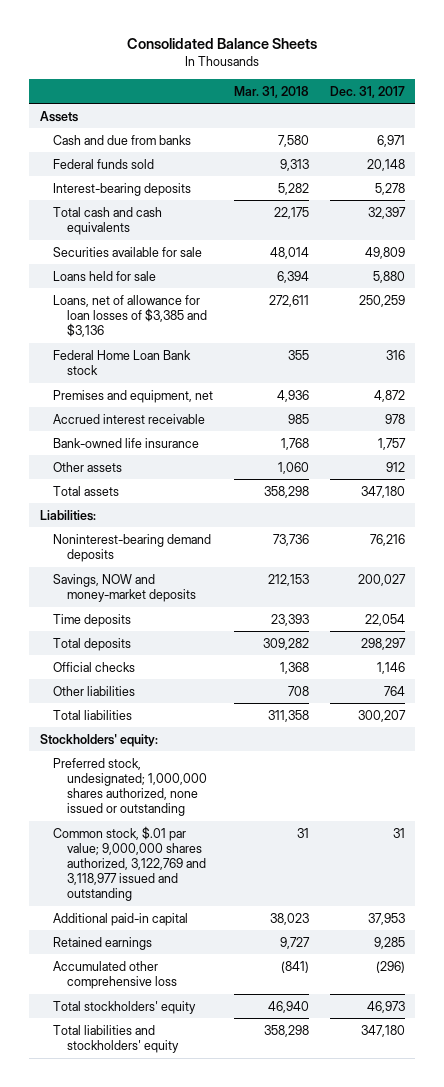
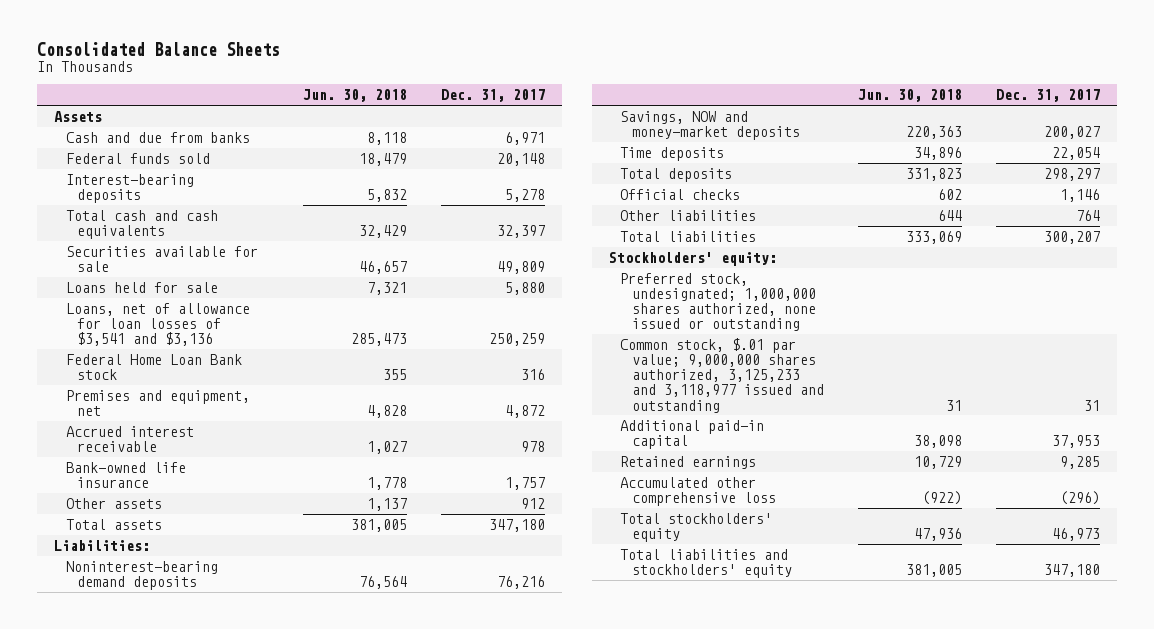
[233,85,309,98] Mar. 31, 2018 -> none
none -> [302,89,407,103] Jun. 30, 2018
[53,294,207,338] Loans, net of allowance for loan losses of $3,385 and $3,136 -> [65,302,250,347] Loans, net of allowance for loan losses of $3,541 and $3,136
[53,825,206,902] Common stock, $.01 par value; 9,000,000 shares authorized, 3,122,769 and 3,118,977 issued and outstanding -> [620,337,824,413] Common stock, $.01 par value; 9,000,000 shares authorized, 3,125,233 and 3,118,977 issued and outstanding

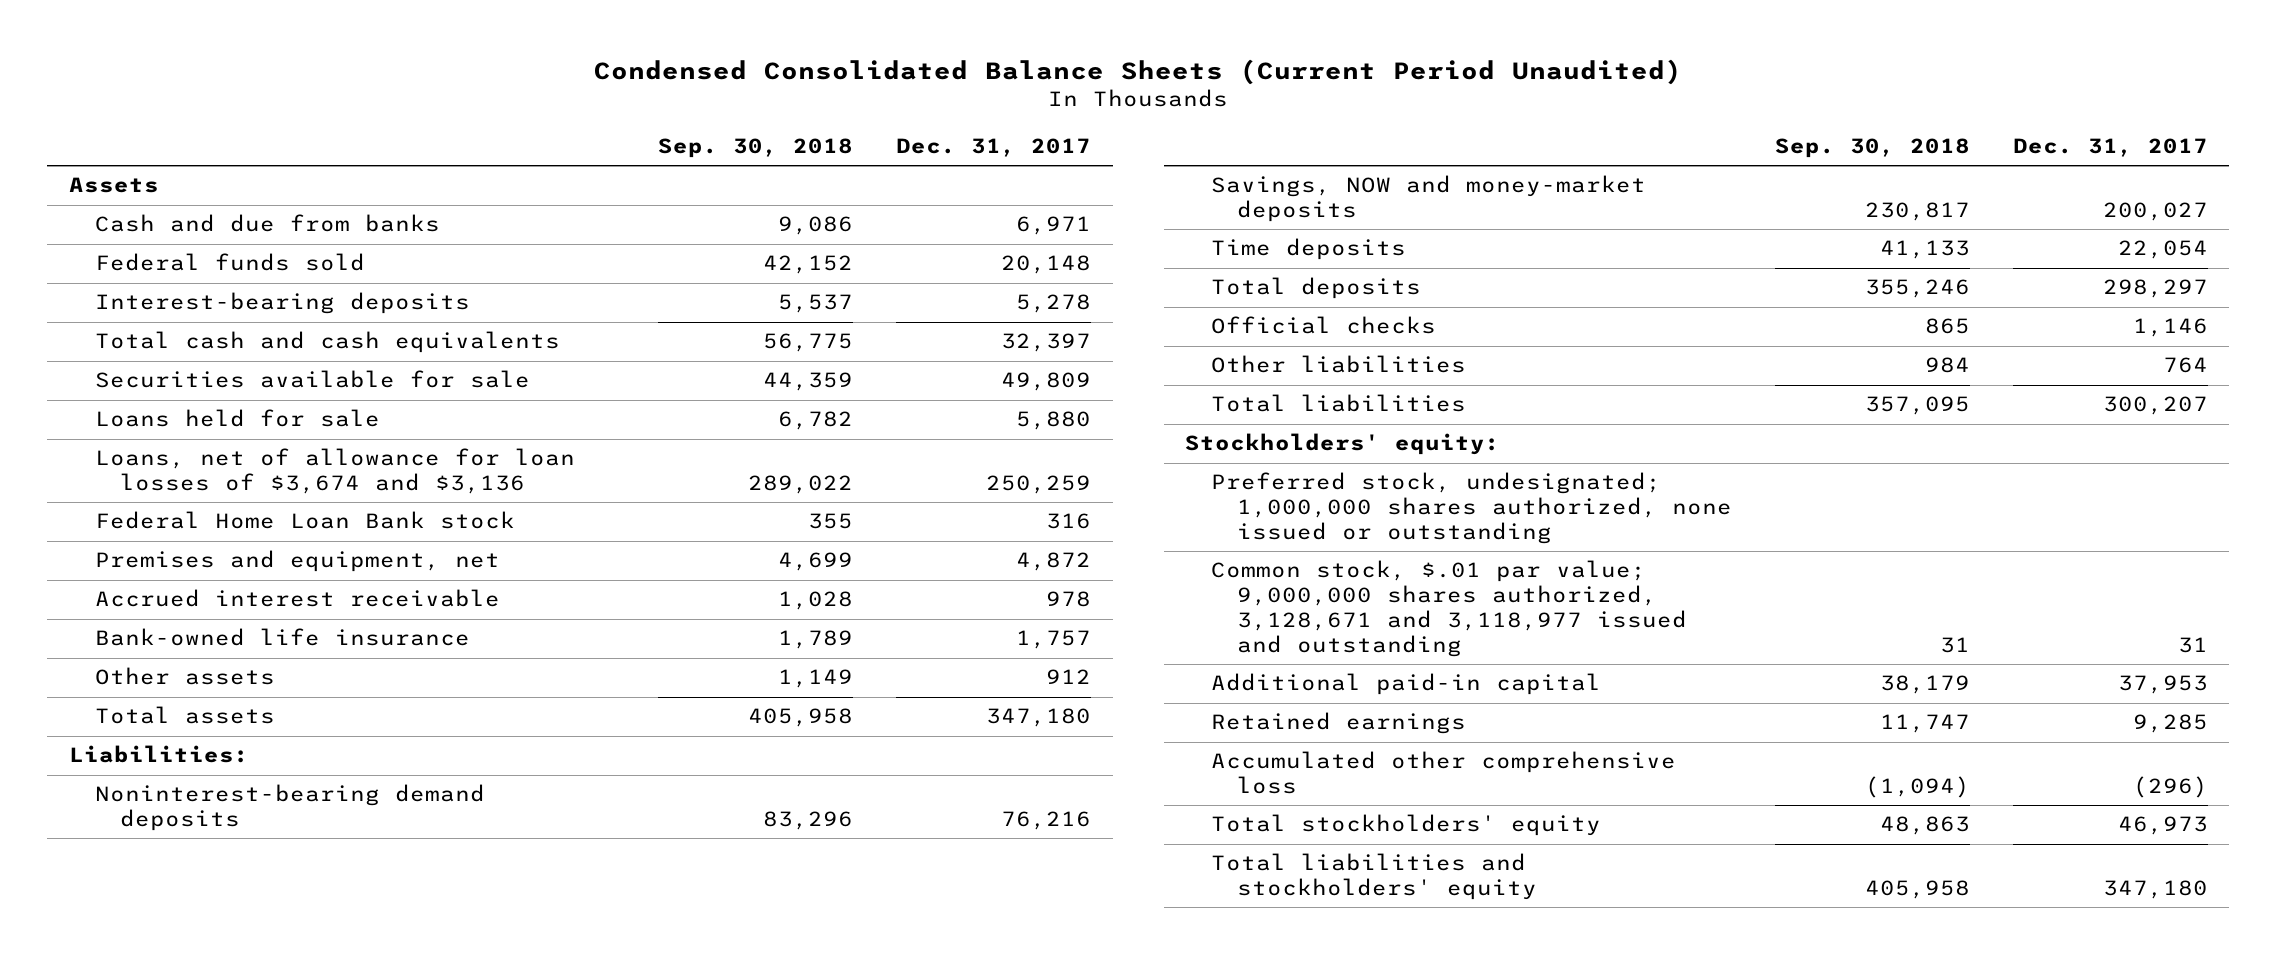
[37,42,281,57] Consolidated Balance Sheets -> [594,59,1683,86] Condensed Consolidated Balance Sheets (Current Period Unaudited)
[302,89,407,103] Jun. 30, 2018 -> none
none -> [658,138,854,159] Sep. 30, 2018
[65,302,250,347] Loans, net of allowance for loan losses of $3,541 and $3,136 -> [94,448,575,495] Loans, net of allowance for loan losses of $3,674 and $3,136
[620,337,824,413] Common stock, $.01 par value; 9,000,000 shares authorized, 3,125,233 and 3,118,977 issued and outstanding -> [1211,560,1687,658] Common stock, $.01 par value; 9,000,000 shares authorized, 3,128,671 and 3,118,977 issued and outstanding

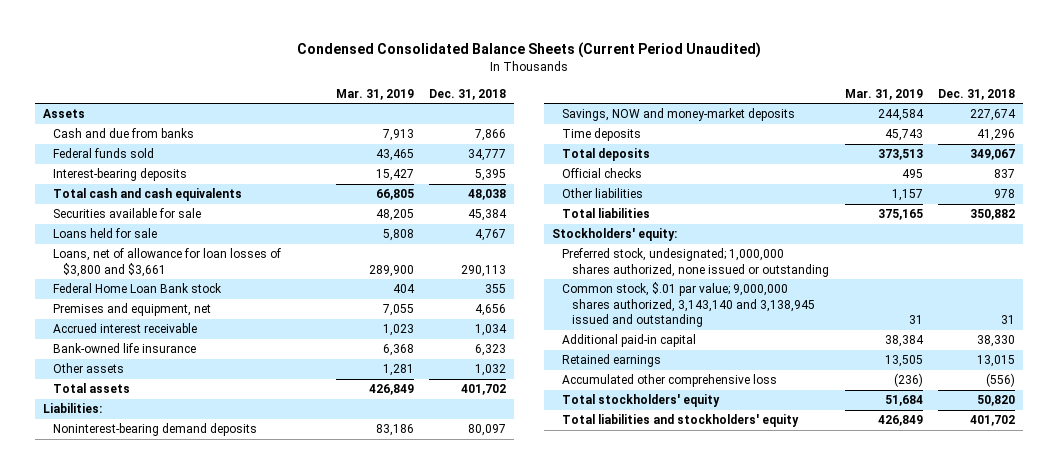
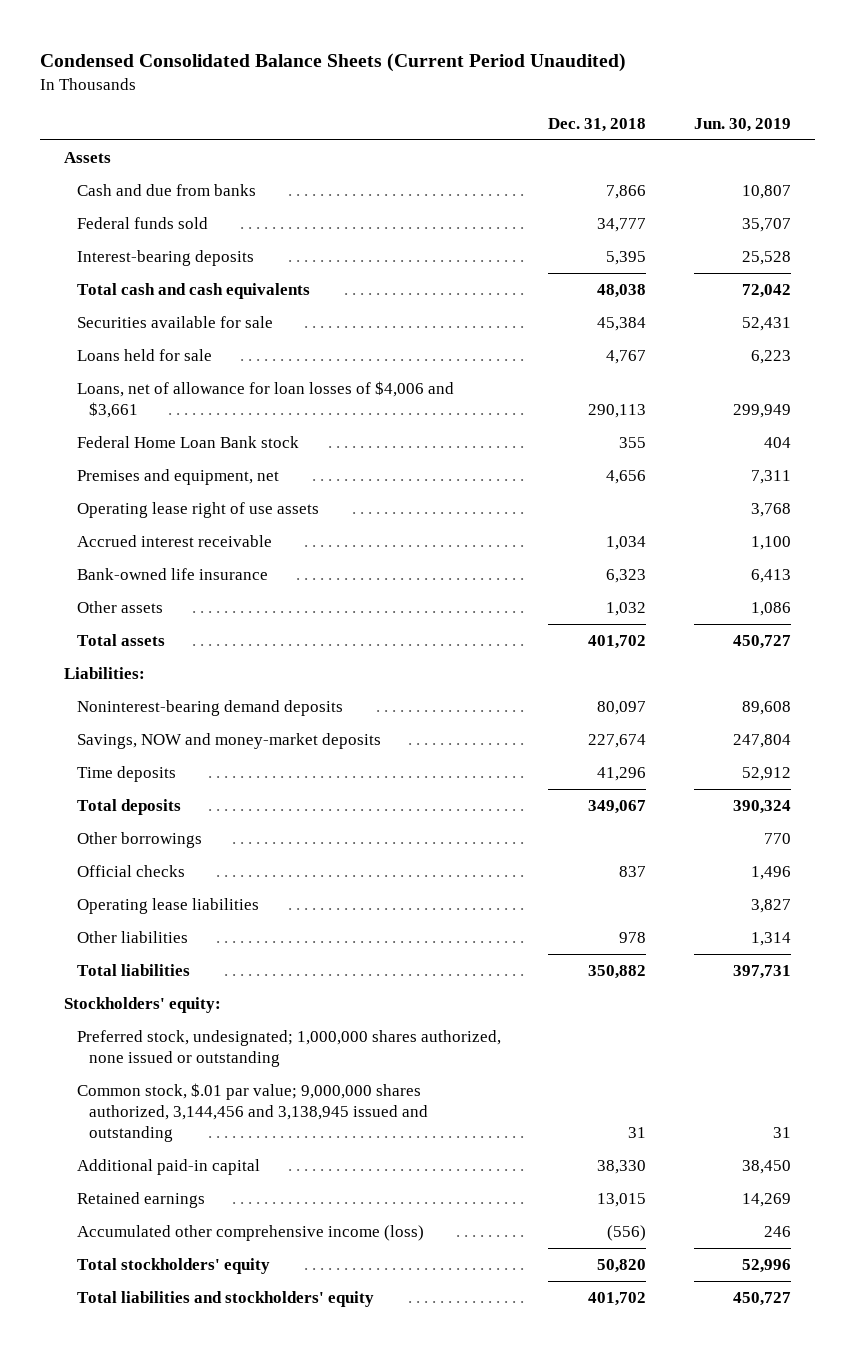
[335,88,414,100] Mar. 31, 2019 -> none
none -> [693,118,791,133] Jun. 30, 2019
[53,248,282,277] Loans, net of allowance for loan losses of $3,800 and $3,661 -> [76,380,454,419] Loans, net of allowance for loan losses of $4,006 and $3,661
none -> [76,501,319,518] Operating lease right of use assets
none -> [76,831,202,848] Other borrowings
none -> [76,897,259,914] Operating lease liabilities
[562,282,816,328] Common stock, $.01 par value; 9,000,000 shares authorized, 3,143,140 and 3,138,945 issued and outstanding -> [76,1082,429,1143] Common stock, $.01 par value; 9,000,000 shares authorized, 3,144,456 and 3,138,945 issued and outstanding
[562,374,778,388] Accumulated other comprehensive loss -> [76,1224,424,1241] Accumulated other comprehensive income (loss)

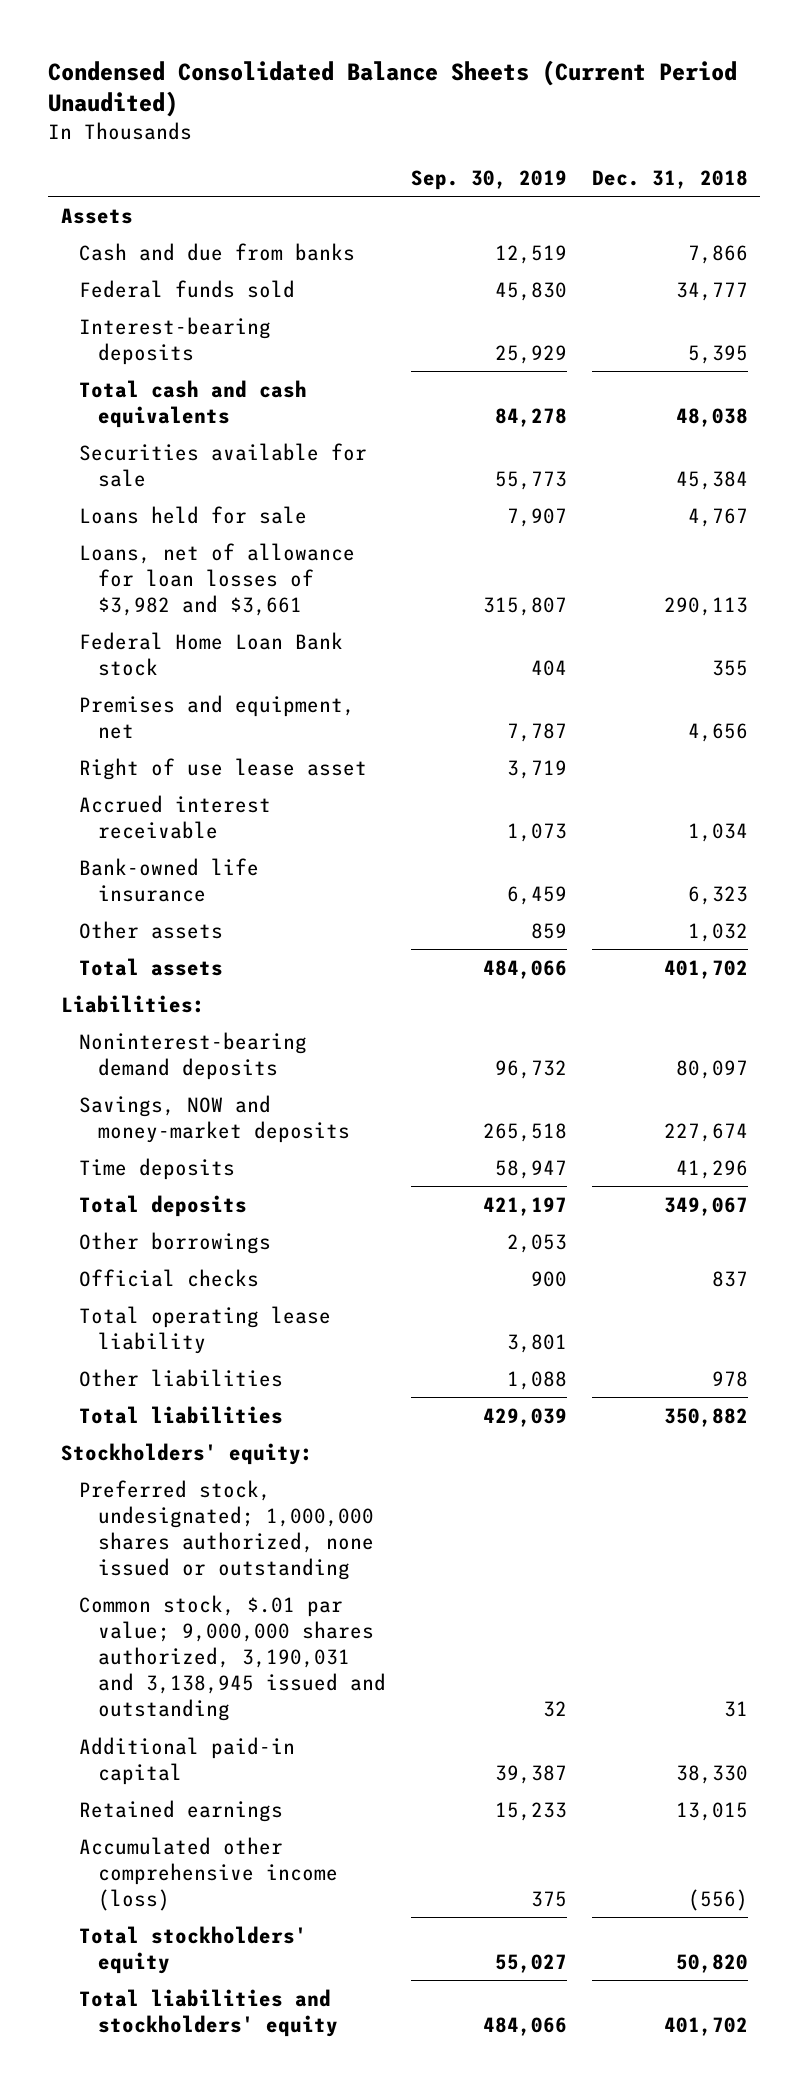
[693,118,791,133] Jun. 30, 2019 -> none
none -> [410,169,567,190] Sep. 30, 2019
[76,380,454,419] Loans, net of allowance for loan losses of $4,006 and $3,661 -> [79,542,356,616] Loans, net of allowance for loan losses of $3,982 and $3,661
[76,501,319,518] Operating lease right of use assets -> [79,757,368,780] Right of use lease asset
[76,897,259,914] Operating lease liabilities -> [79,1305,332,1354] Total operating lease liability
[76,1082,429,1143] Common stock, $.01 par value; 9,000,000 shares authorized, 3,144,456 and 3,138,945 issued and outstanding -> [79,1594,387,1722] Common stock, $.01 par value; 9,000,000 shares authorized, 3,190,031 and 3,138,945 issued and outstanding

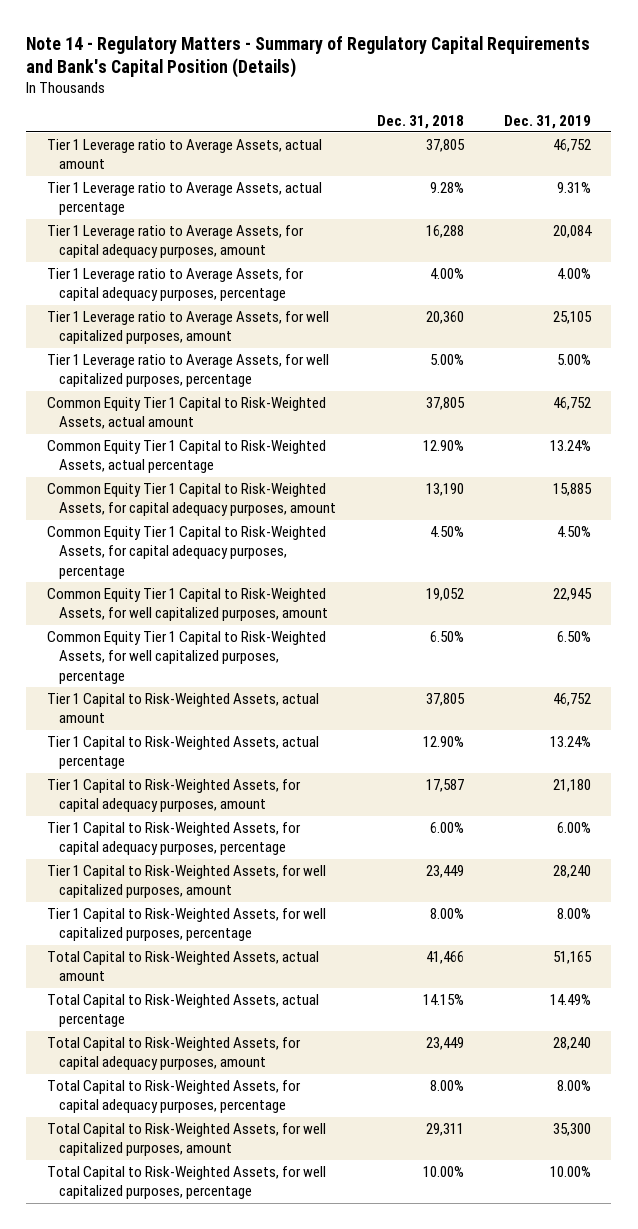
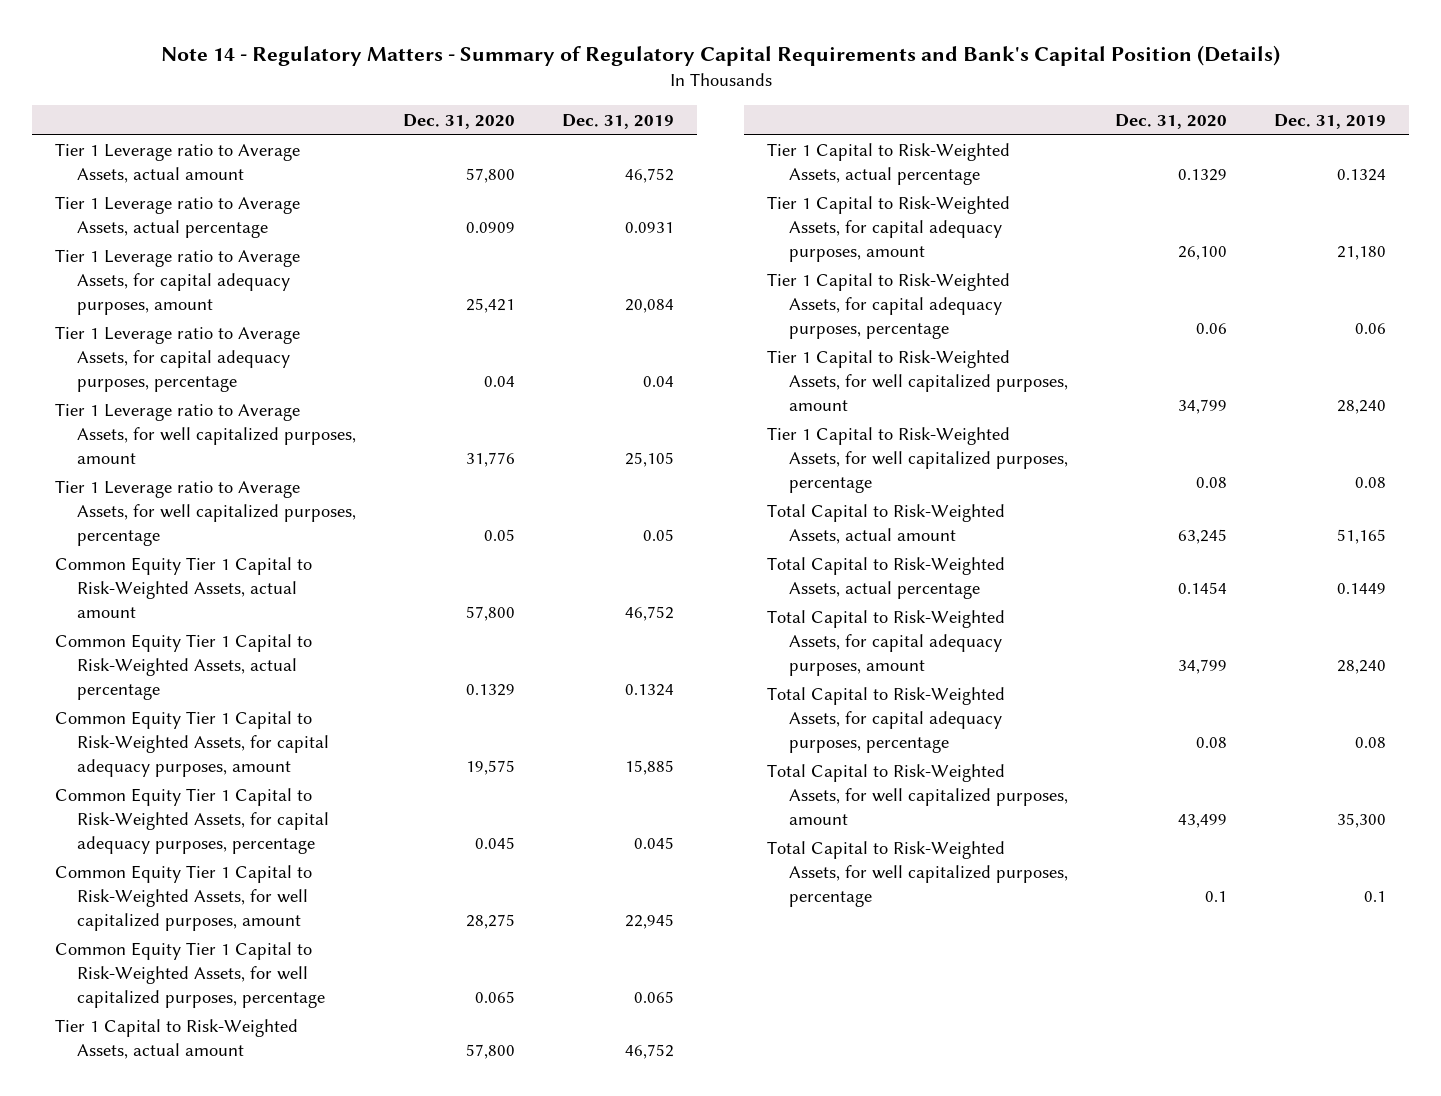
[376,114,464,129] Dec. 31, 2018 -> none
none -> [403,113,516,129] Dec. 31, 2020
[556,182,591,194] 9.31% -> [624,221,674,233] 0.0931
[556,268,591,280] 4.00% -> [642,375,674,387] 0.04
[556,354,591,366] 5.00% -> [642,528,674,541] 0.05
[549,440,591,452] 13.24% -> [624,683,674,696] 0.1324
[556,526,591,538] 4.50% -> [633,836,674,849] 0.045
[556,631,591,643] 6.50% -> [633,990,674,1003] 0.065
[549,736,591,748] 13.24% -> [1336,168,1386,181] 0.1324
[556,822,591,834] 6.00% -> [1354,322,1386,334] 0.06
[556,908,591,920] 8.00% -> [1354,476,1386,488] 0.08
[549,994,591,1006] 14.49% -> [1336,582,1386,594] 0.1449
[556,1080,591,1092] 8.00% -> [1354,736,1386,748] 0.08
[549,1166,591,1178] 10.00% -> [1363,890,1386,902] 0.1

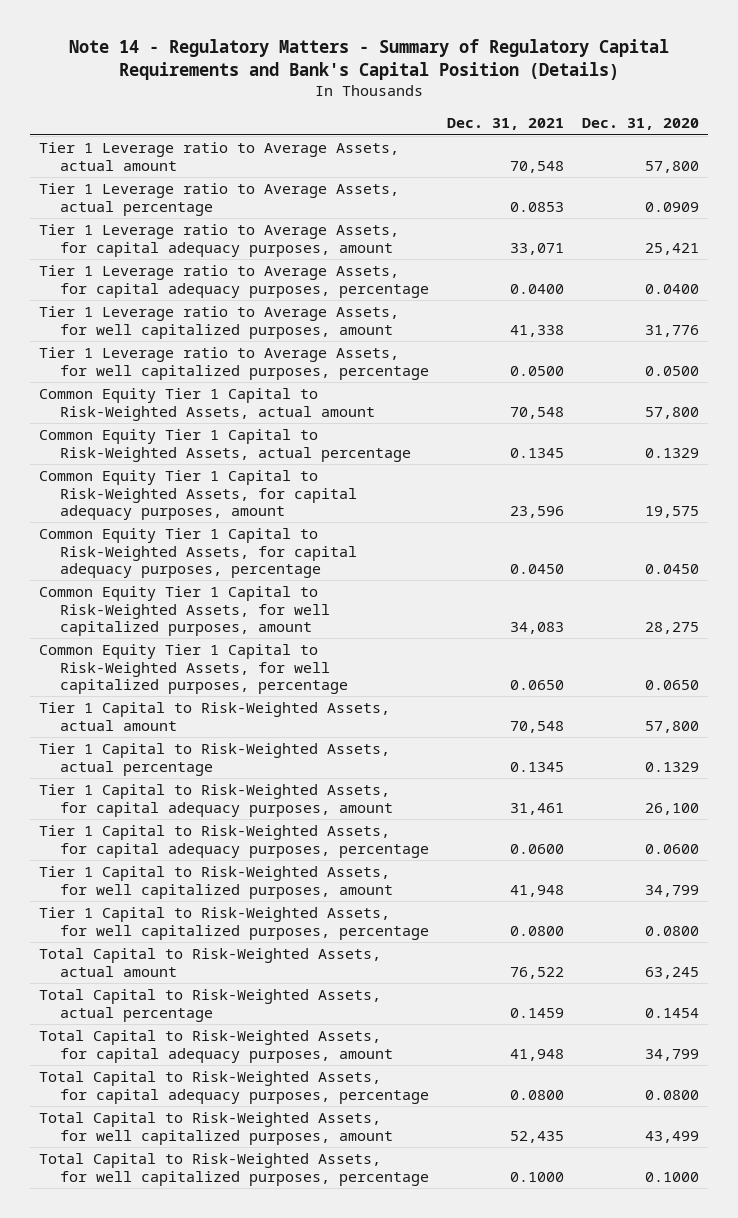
[561,113,674,129] Dec. 31, 2019 -> none
none -> [447,118,565,131] Dec. 31, 2021
[484,375,516,387] 0.04 -> [645,283,700,294] 0.0400
[484,528,516,541] 0.05 -> [645,365,700,376] 0.0500
[475,836,516,849] 0.045 -> [645,563,700,574] 0.0450
[475,990,516,1003] 0.065 -> [645,679,700,690] 0.0650
[1196,322,1228,334] 0.06 -> [645,843,700,854] 0.0600
[1196,476,1228,488] 0.08 -> [645,925,700,936] 0.0800
[1196,736,1228,748] 0.08 -> [645,1089,700,1100] 0.0800
[1205,890,1228,902] 0.1 -> [645,1171,700,1182] 0.1000

